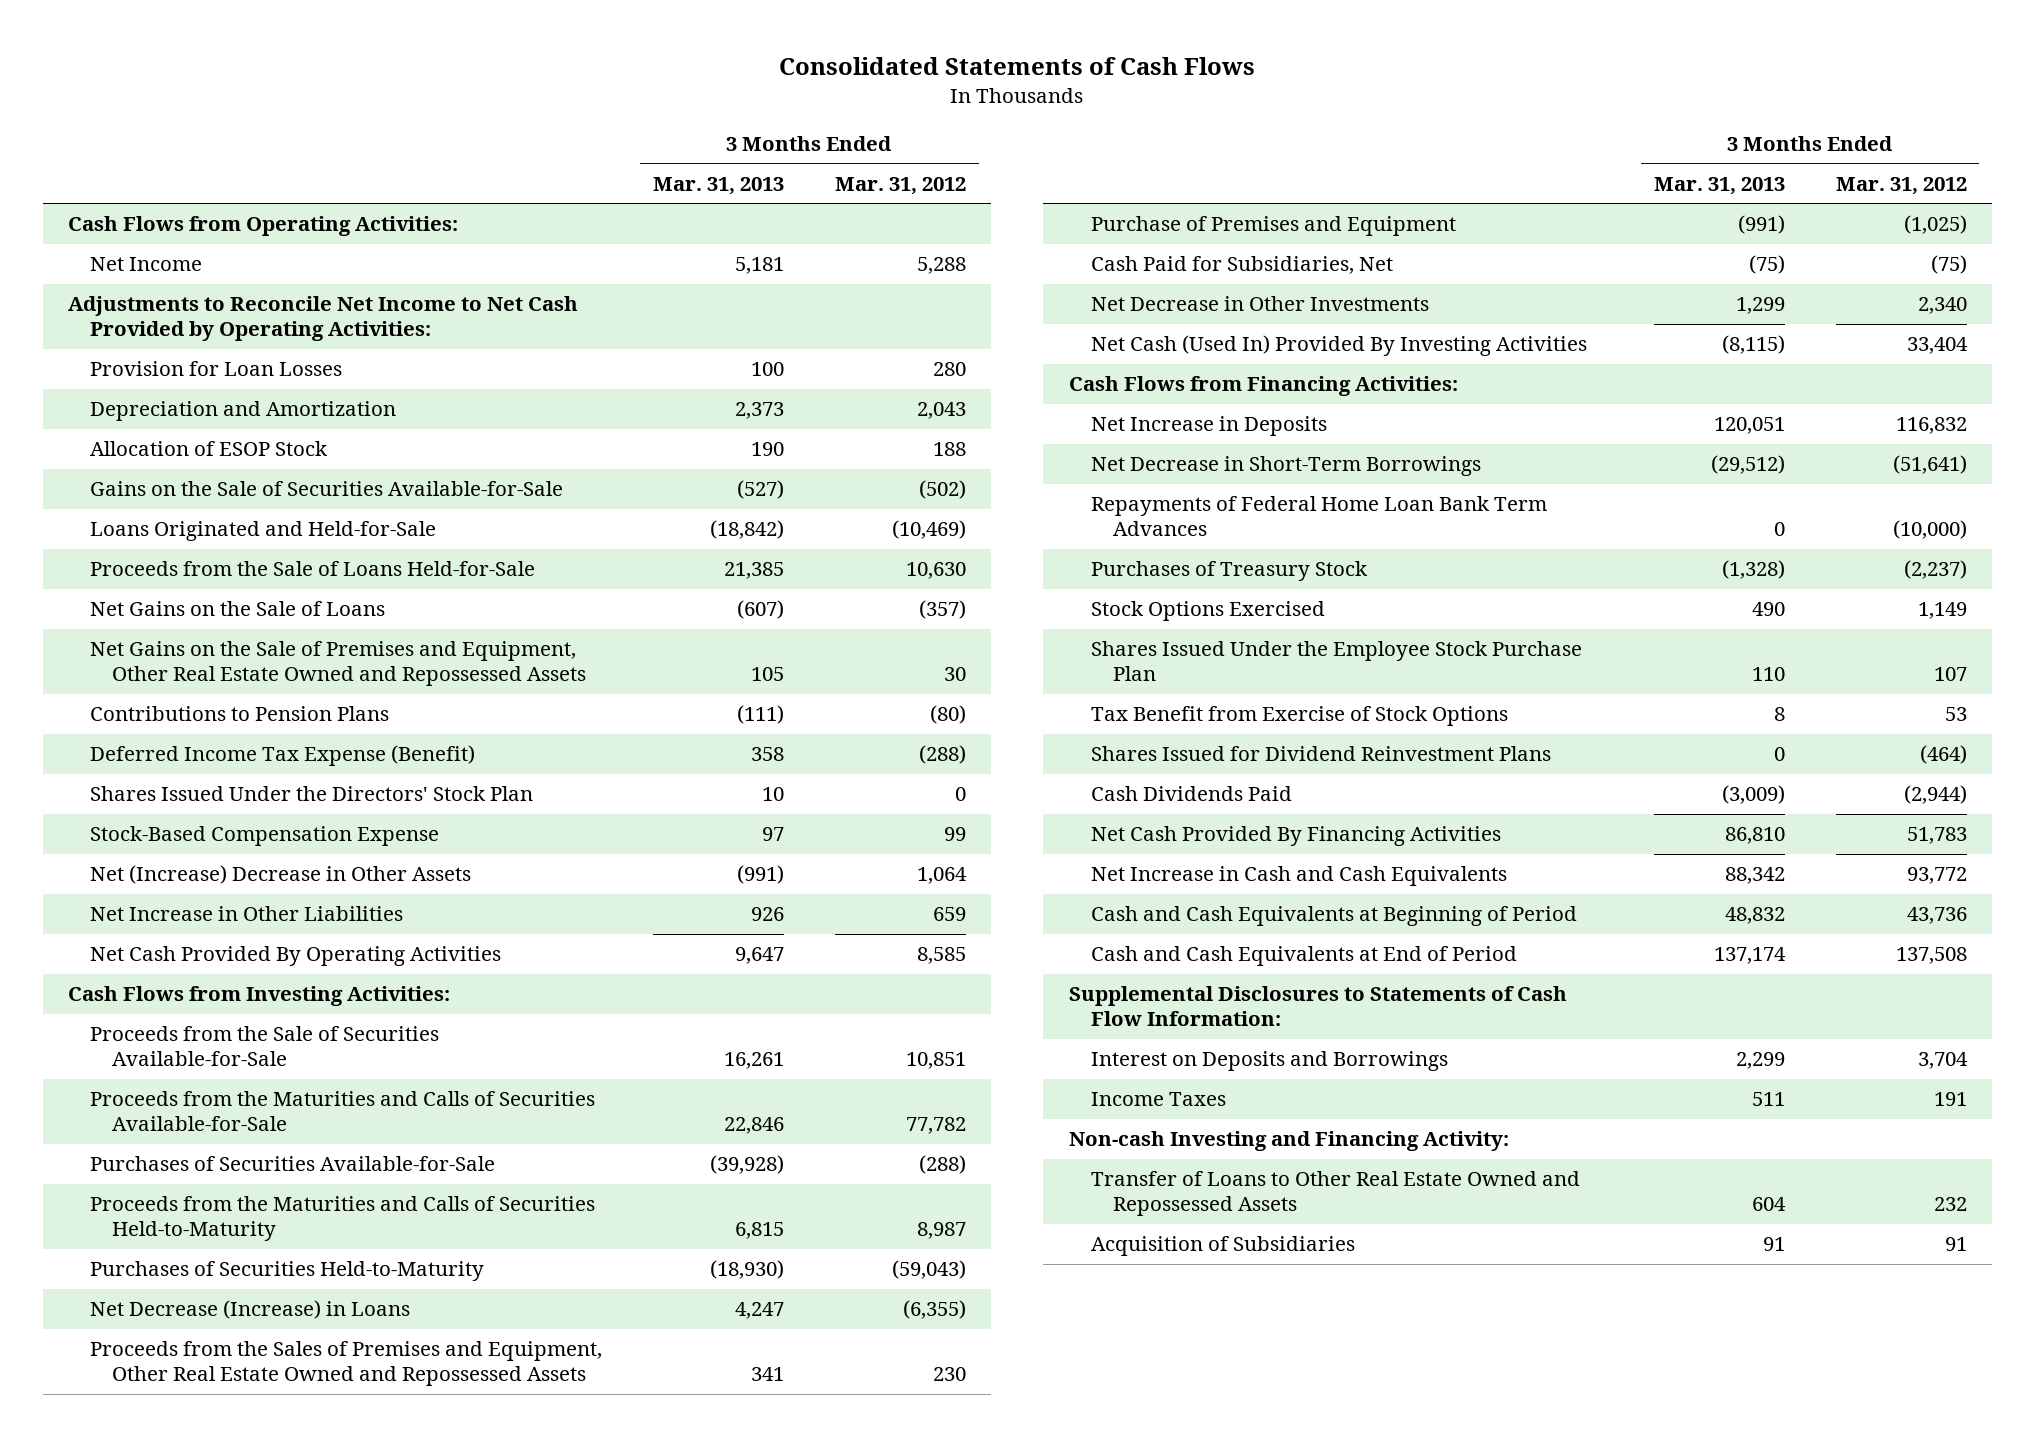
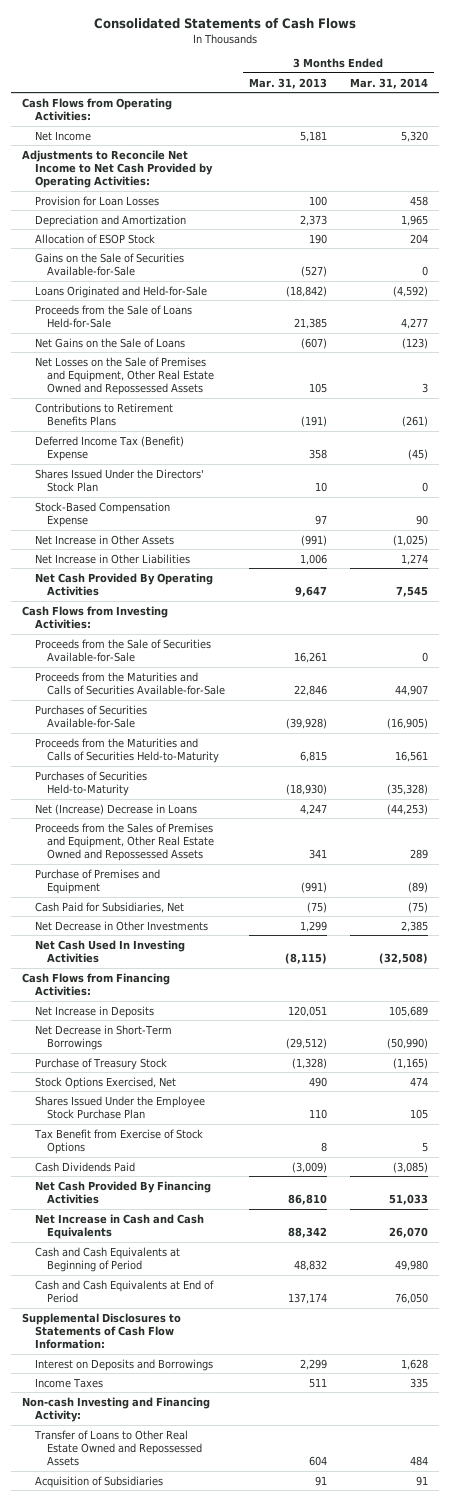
[834,176,966,195] Mar. 31, 2012 -> none
none -> [349,77,428,89] Mar. 31, 2014
[90,641,587,687] Net Gains on the Sale of Premises and Equipment, Other Real Estate Owned and Repossessed Assets -> [34,356,215,395] Net Losses on the Sale of Premises and Equipment, Other Real Estate Owned and Repossessed Assets
[90,706,390,722] Contributions to Pension Plans -> [34,402,173,426] Contributions to Retirement Benefits Plans
[737,705,785,725] (111) -> [300,415,327,427] (191)
[90,745,476,767] Deferred Income Tax Expense (Benefit) -> [34,435,184,461] Deferred Income Tax (Benefit) Expense
[90,865,472,885] Net (Increase) Decrease in Other Assets -> [34,534,174,545] Net Increase in Other Assets
[751,907,785,922] 926 -> [299,553,327,565] 1,006
[90,1300,411,1320] Net Decrease (Increase) in Loans -> [34,803,197,815] Net (Increase) Decrease in Loans
[1090,335,1587,357] Net Cash (Used In) Provided By Investing Activities -> [34,939,185,963] Net Cash Used In Investing Activities
[1090,496,1547,537] Repayments of Federal Home Loan Bank Term Advances -> none
[1090,561,1368,582] Purchases of Treasury Stock -> [34,1057,167,1070] Purchase of Treasury Stock
[1090,601,1325,622] Stock Options Exercised -> [34,1076,176,1089] Stock Options Exercised, Net
[1090,746,1551,762] Shares Issued for Dividend Reinvestment Plans -> none

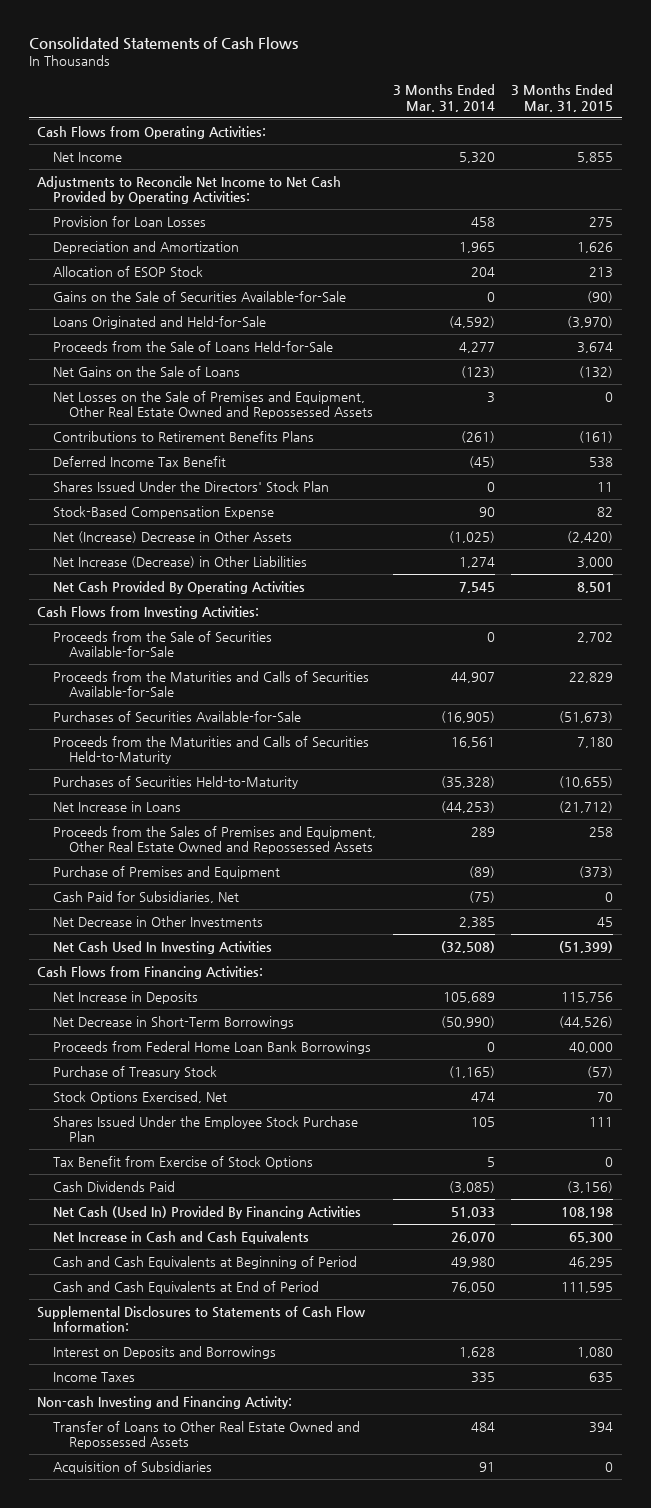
[248,77,327,89] Mar. 31, 2013 -> none
none -> [511,84,614,112] 3 Months Ended Mar. 31, 2015
[34,435,184,461] Deferred Income Tax (Benefit) Expense -> [53,455,227,467] Deferred Income Tax Benefit
[34,534,174,545] Net Increase in Other Assets -> [53,530,293,543] Net (Increase) Decrease in Other Assets
[34,553,190,564] Net Increase in Other Liabilities -> [53,555,308,568] Net Increase (Decrease) in Other Liabilities
[34,803,197,815] Net (Increase) Decrease in Loans -> [53,800,182,812] Net Increase in Loans
none -> [53,1040,372,1054] Proceeds from Federal Home Loan Bank Borrowings
[34,1180,211,1204] Net Cash Provided By Financing Activities -> [53,1205,362,1219] Net Cash (Used In) Provided By Financing Activities

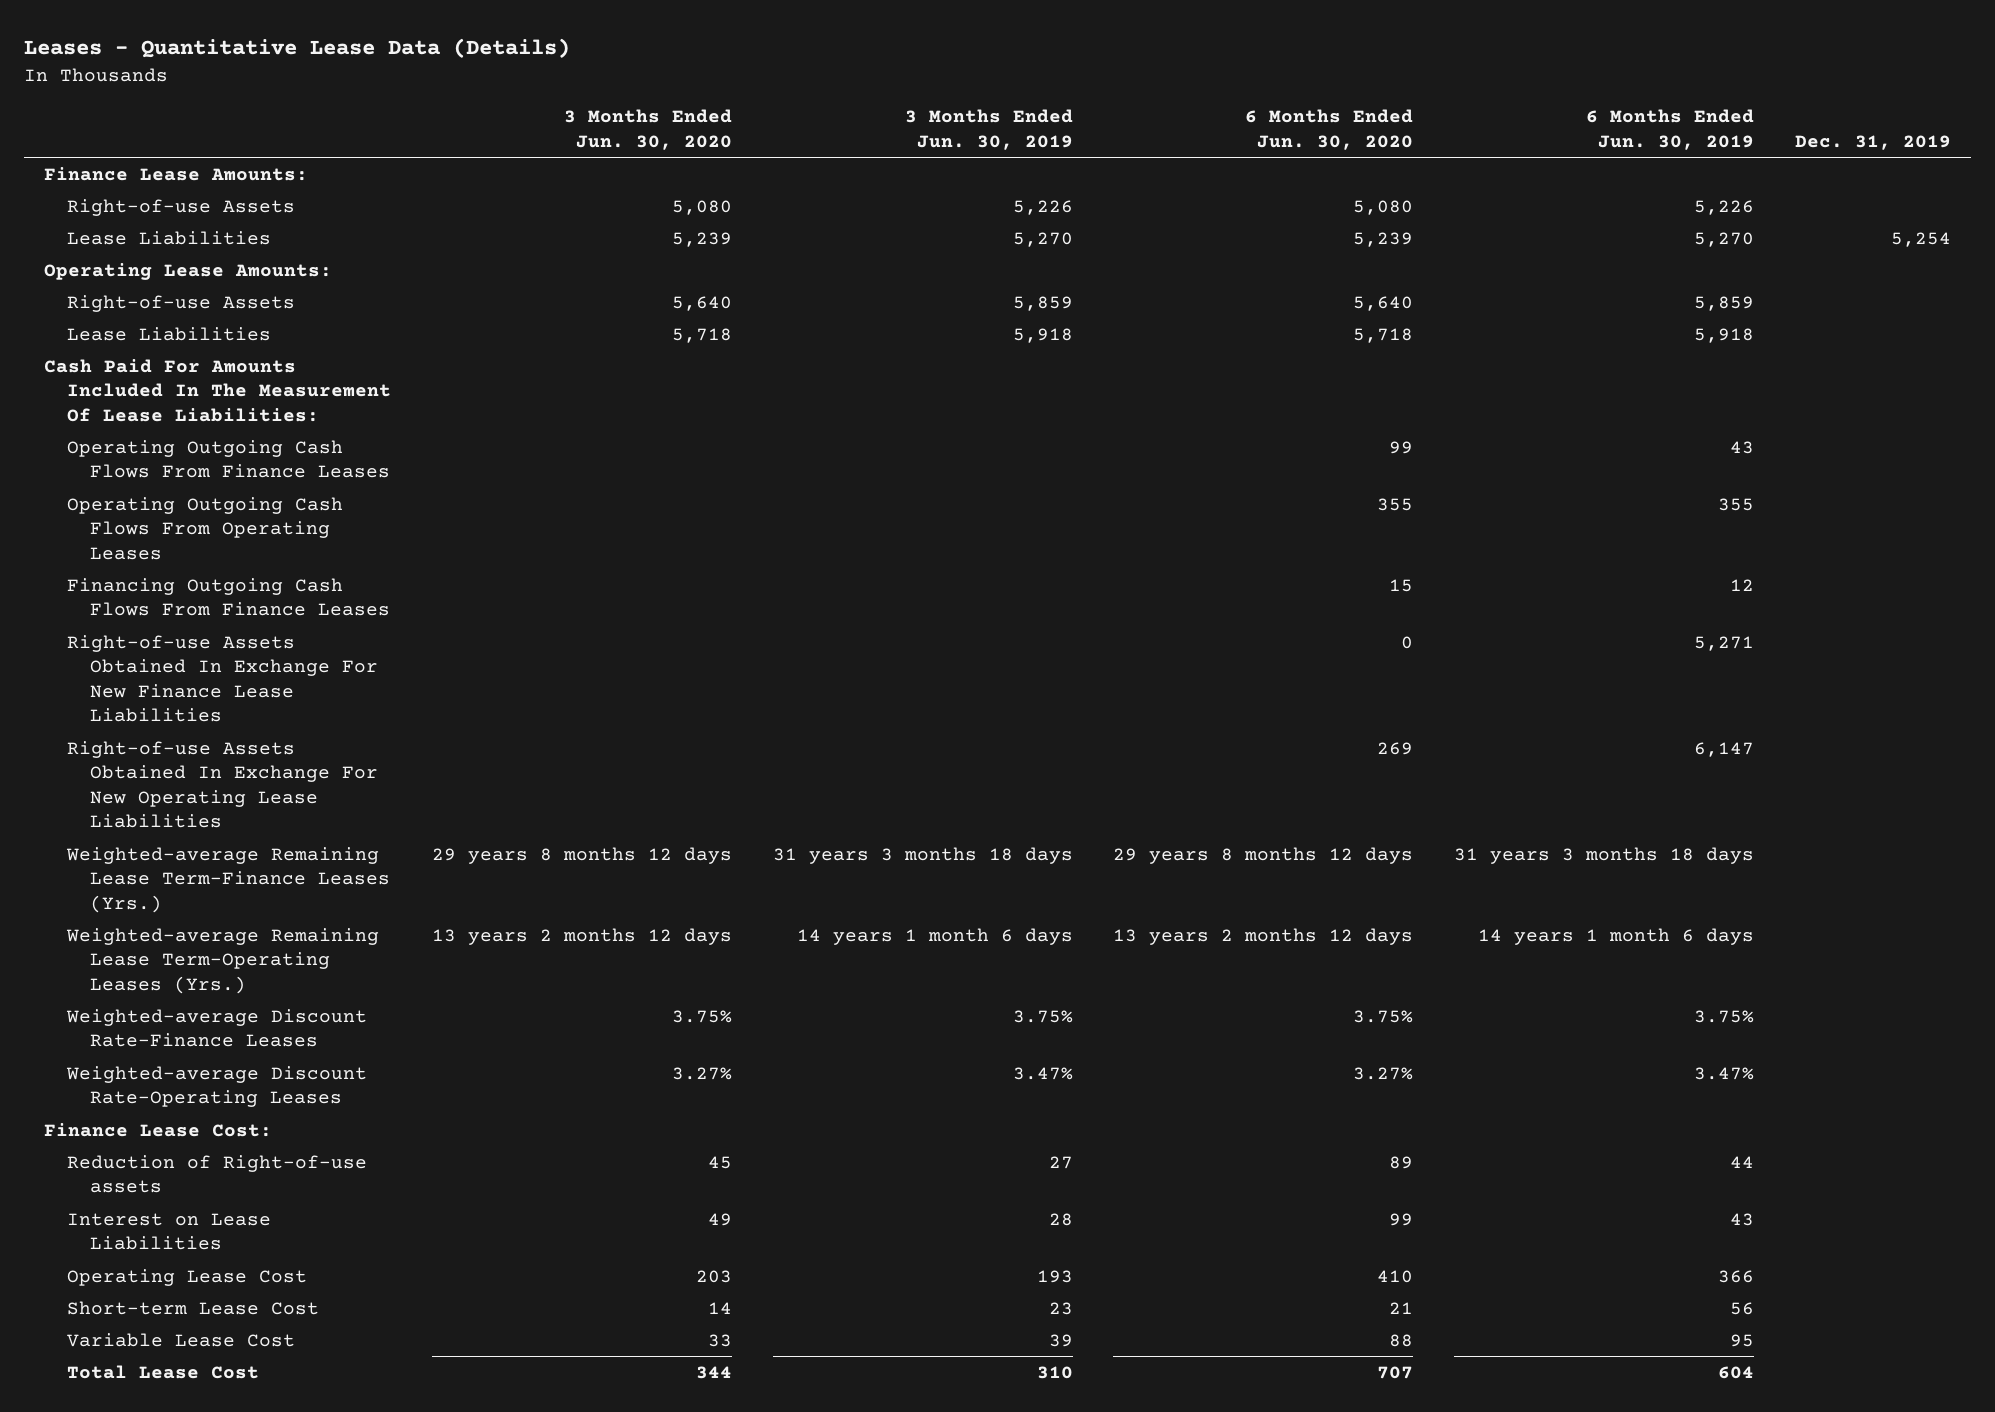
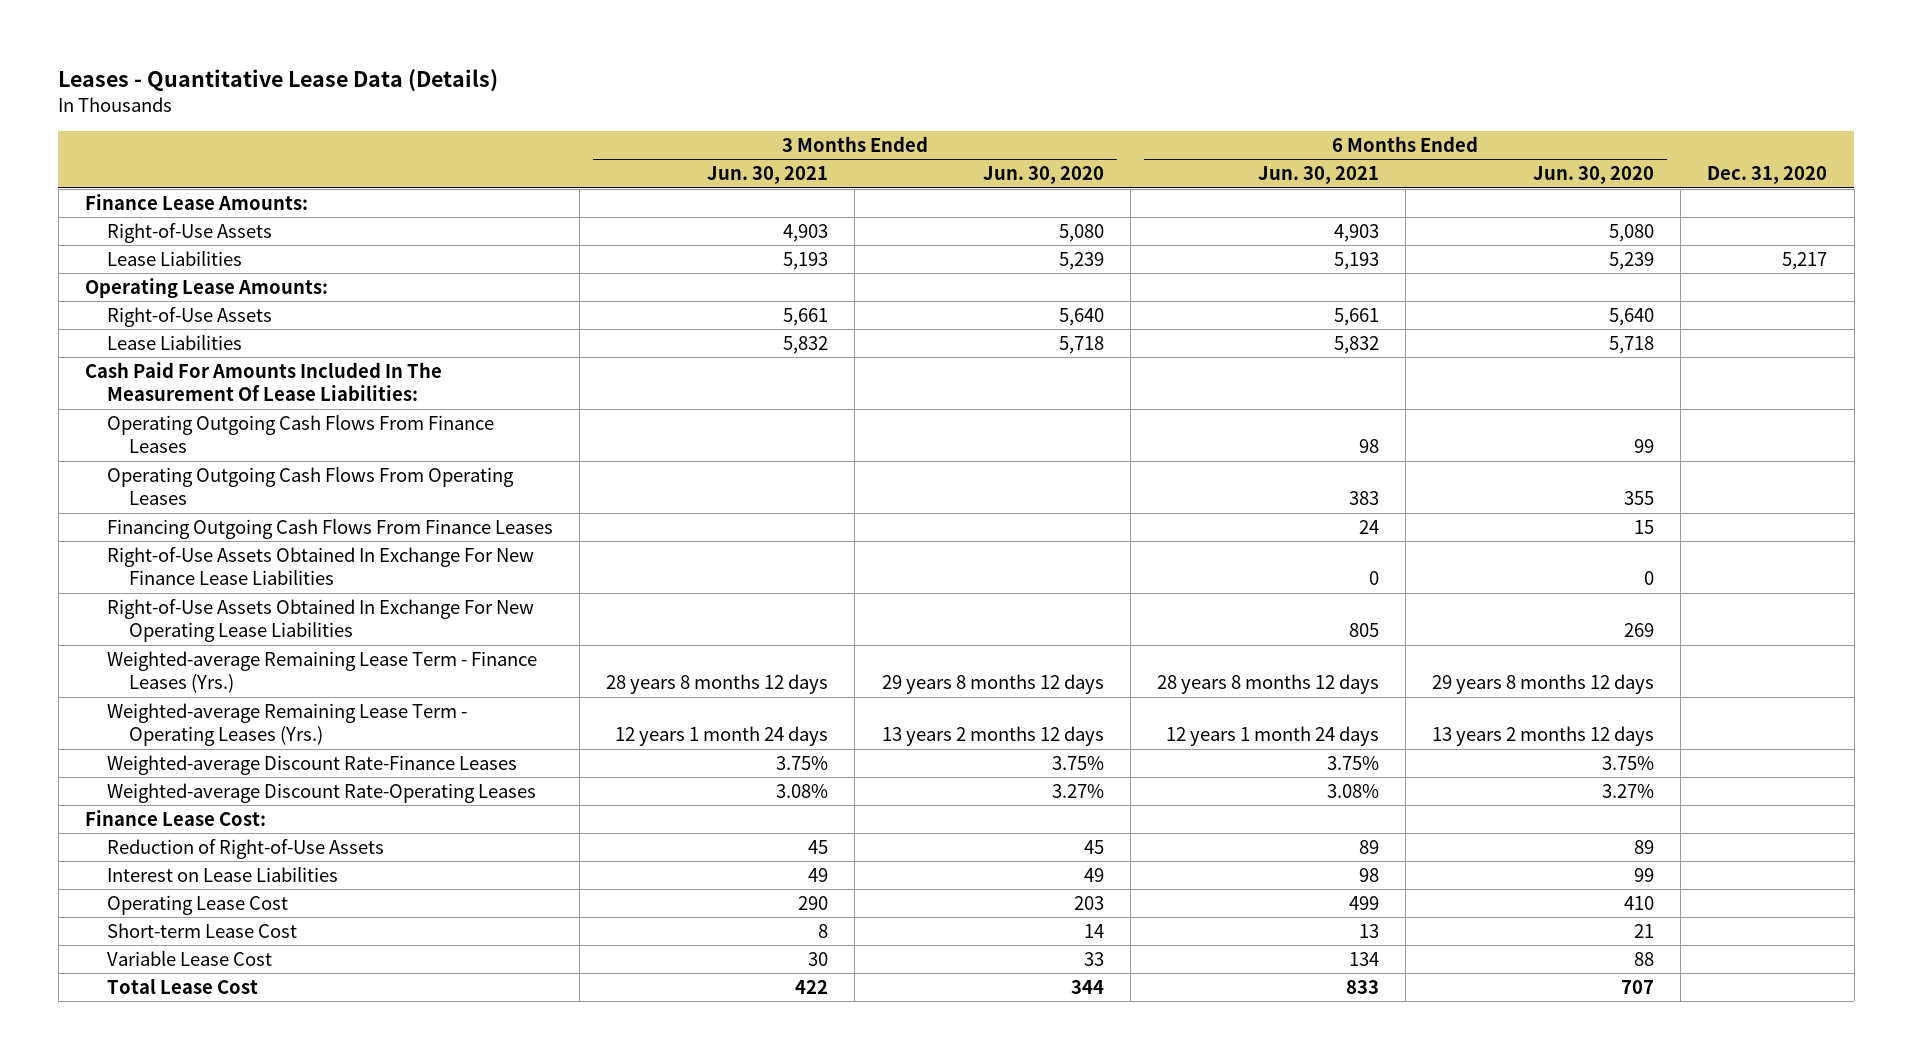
[904,109,1073,150] 3 Months Ended Jun. 30, 2019 -> none
[1585,109,1754,150] 6 Months Ended Jun. 30, 2019 -> none
[1794,134,1951,150] Dec. 31, 2019 -> none
none -> [707,166,829,185] Jun. 30, 2021
none -> [1257,166,1379,185] Jun. 30, 2021
none -> [1707,166,1828,185] Dec. 31, 2020
[67,198,296,216] Right-of-use Assets -> [106,222,272,243] Right-of-Use Assets
[67,294,296,312] Right-of-use Assets -> [106,306,272,327] Right-of-Use Assets
[67,634,379,723] Right-of-use Assets Obtained In Exchange For New Finance Lease Liabilities -> [106,546,534,586] Right-of-Use Assets Obtained In Exchange For New Finance Lease Liabilities
[67,740,379,829] Right-of-use Assets Obtained In Exchange For New Operating Lease Liabilities -> [106,598,534,643] Right-of-Use Assets Obtained In Exchange For New Operating Lease Liabilities
[66,846,391,913] Weighted-average Remaining Lease Term-Finance Leases (Yrs.) -> [106,650,537,694] Weighted-average Remaining Lease Term - Finance Leases (Yrs.)
[66,927,380,994] Weighted-average Remaining Lease Term-Operating Leases (Yrs.) -> [106,702,467,747] Weighted-average Remaining Lease Term - Operating Leases (Yrs.)
[67,1154,368,1194] Reduction of Right-of-use assets -> [106,838,384,859] Reduction of Right-of-Use Assets

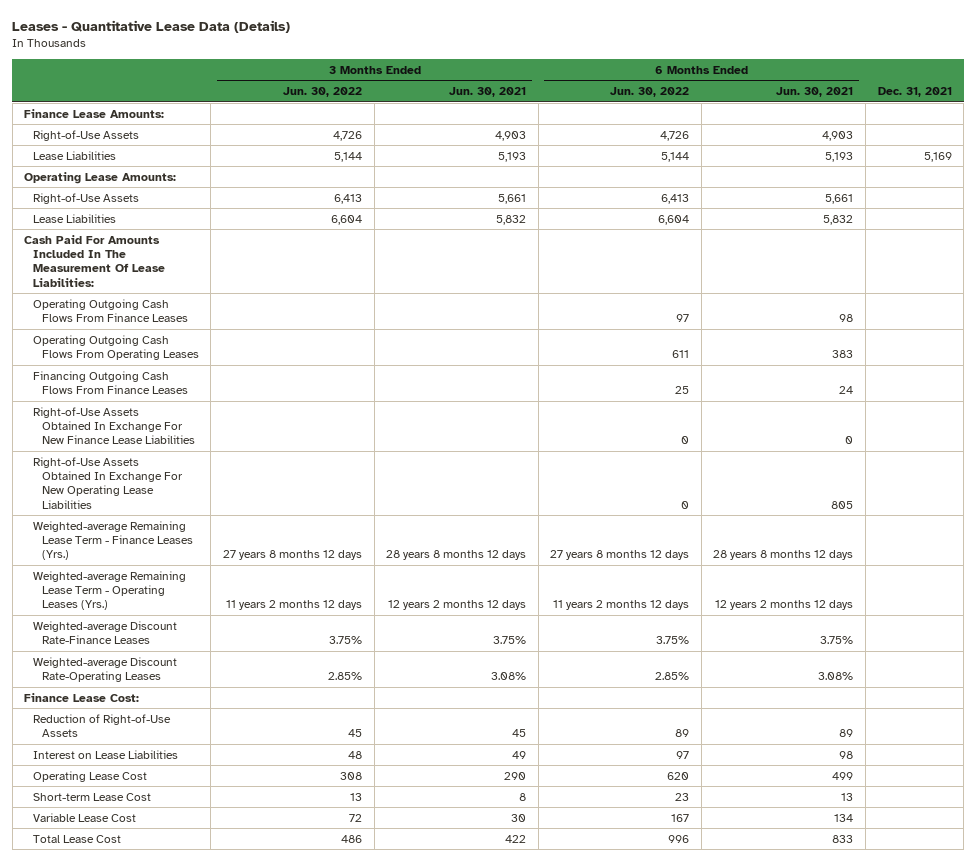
[982,166,1104,185] Jun. 30, 2020 -> none
[1533,166,1655,185] Jun. 30, 2020 -> none
[1707,166,1828,185] Dec. 31, 2020 -> none
none -> [283,87,363,98] Jun. 30, 2022
none -> [610,87,690,98] Jun. 30, 2022
none -> [877,87,952,98] Dec. 31, 2021
[615,726,829,747] 12 years 1 month 24 days -> [388,600,527,611] 12 years 2 months 12 days
[1165,726,1379,747] 12 years 1 month 24 days -> [715,600,854,611] 12 years 2 months 12 days

